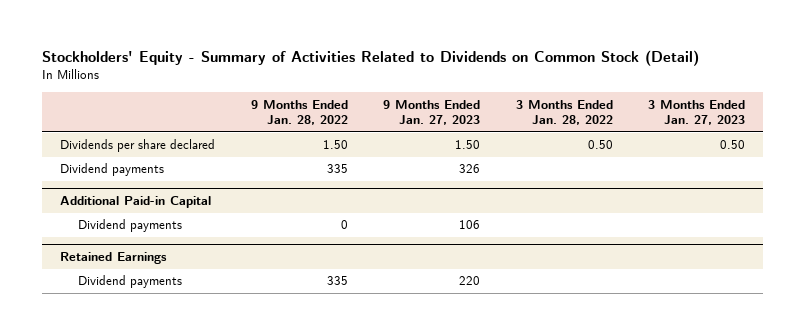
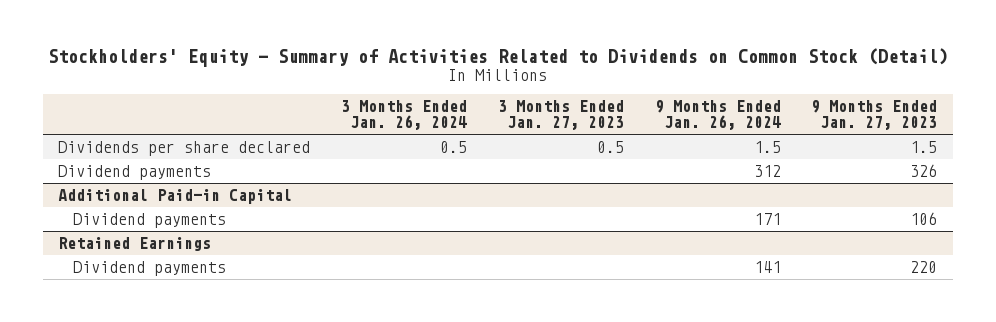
[250,99,348,126] 9 Months Ended Jan. 28, 2022 -> none
[515,99,613,126] 3 Months Ended Jan. 28, 2022 -> none
none -> [341,99,468,131] 3 Months Ended Jan. 26, 2024
none -> [654,99,781,131] 9 Months Ended Jan. 26, 2024
[455,140,481,150] 1.50 -> [910,140,938,153] 1.5
[720,140,746,150] 0.50 -> [596,140,624,153] 0.5

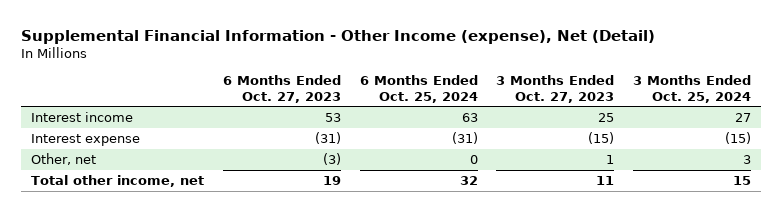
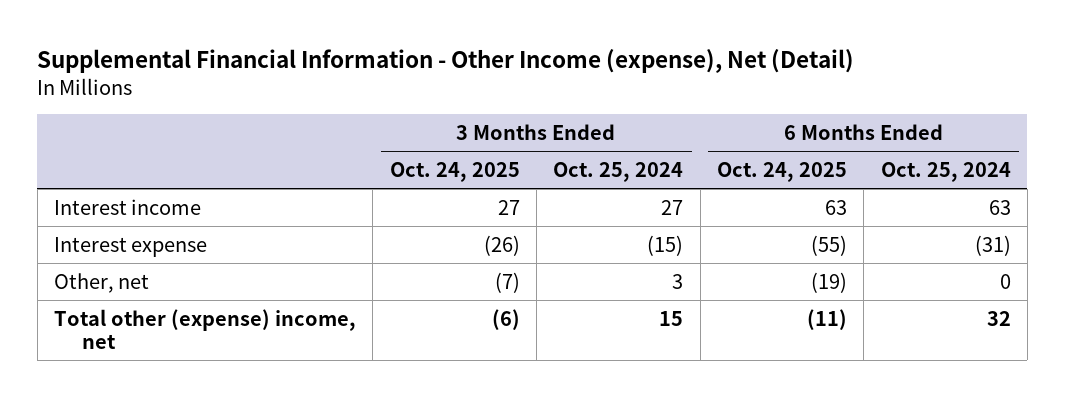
[222,75,341,103] 6 Months Ended Oct. 27, 2023 -> none
[496,75,615,103] 3 Months Ended Oct. 27, 2023 -> none
none -> [389,161,520,182] Oct. 24, 2025
none -> [716,161,847,182] Oct. 24, 2025
[30,174,204,187] Total other income, net -> [53,308,356,349] Total other (expense) income, net

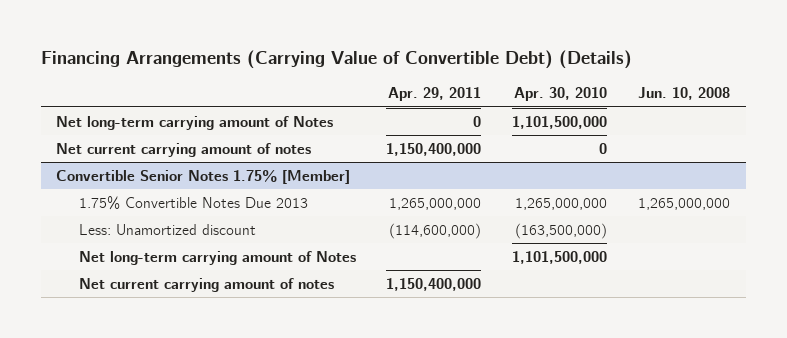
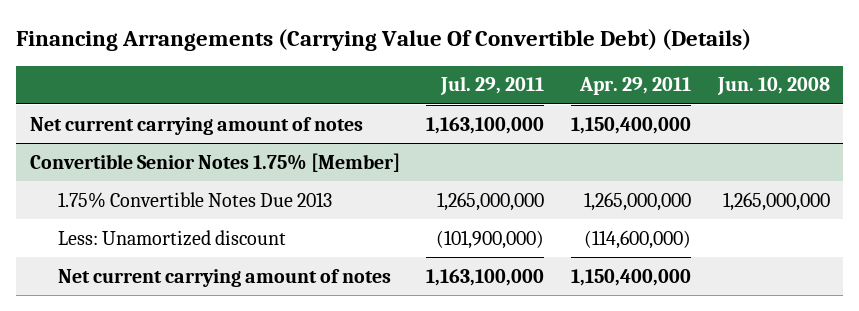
[40,50,632,70] Financing Arrangements (Carrying Value of Convertible Debt) (Details) -> [16,29,752,52] Financing Arrangements (Carrying Value Of Convertible Debt) (Details)
[514,87,608,102] Apr. 30, 2010 -> none
none -> [440,76,545,96] Jul. 29, 2011
[56,115,334,130] Net long-term carrying amount of Notes -> none
[78,250,356,265] Net long-term carrying amount of Notes -> none

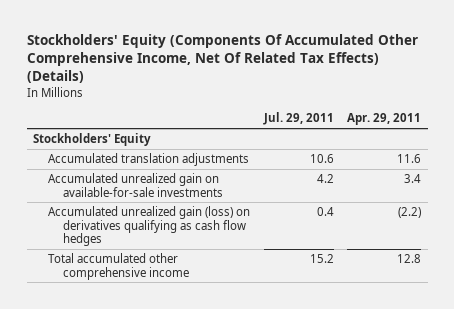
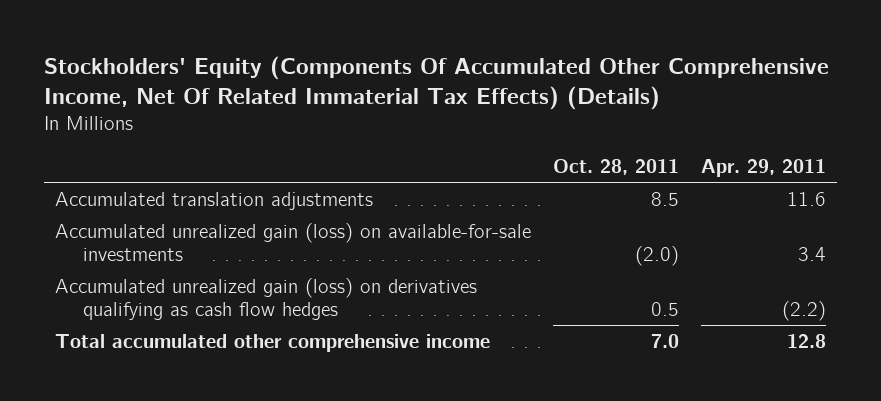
[26,33,418,83] Stockholders' Equity (Components Of Accumulated Other Comprehensive Income, Net Of Related Tax Effects) (Details) -> [43,56,829,111] Stockholders' Equity (Components Of Accumulated Other Comprehensive Income, Net Of Related Immaterial Tax Effects) (Details)
[262,112,334,126] Jul. 29, 2011 -> none
none -> [553,158,680,175] Oct. 28, 2011
[33,132,152,146] Stockholders' Equity -> none
[48,172,224,197] Accumulated unrealized gain on available-for-sale investments -> [55,222,532,261] Accumulated unrealized gain (loss) on available-for-sale investments

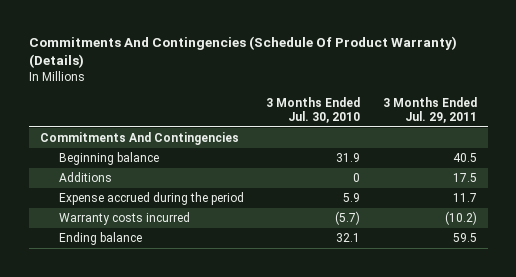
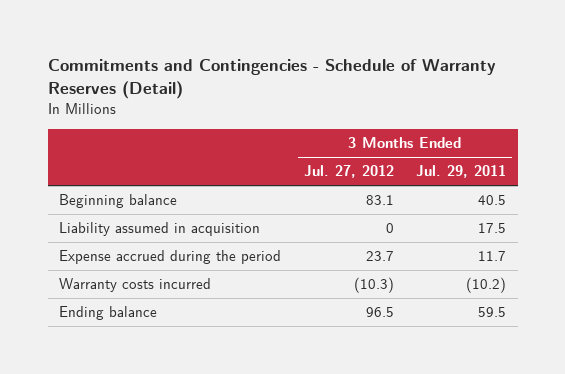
[28,35,457,69] Commitments And Contingencies (Schedule Of Product Warranty) (Details) -> [47,58,496,99] Commitments and Contingencies - Schedule of Warranty Reserves (Detail)
[266,96,361,124] 3 Months Ended Jul. 30, 2010 -> none
none -> [303,165,394,179] Jul. 27, 2012
[39,131,239,145] Commitments And Contingencies -> none
[58,171,112,182] Additions -> [58,222,260,237] Liability assumed in acquisition

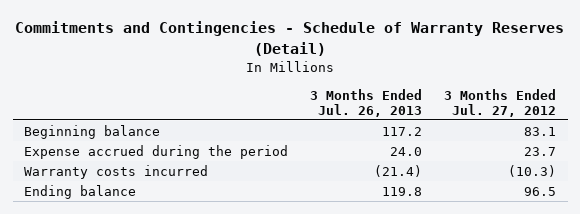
[416,165,507,179] Jul. 29, 2011 -> none
none -> [310,88,423,117] 3 Months Ended Jul. 26, 2013
[58,222,260,237] Liability assumed in acquisition -> none

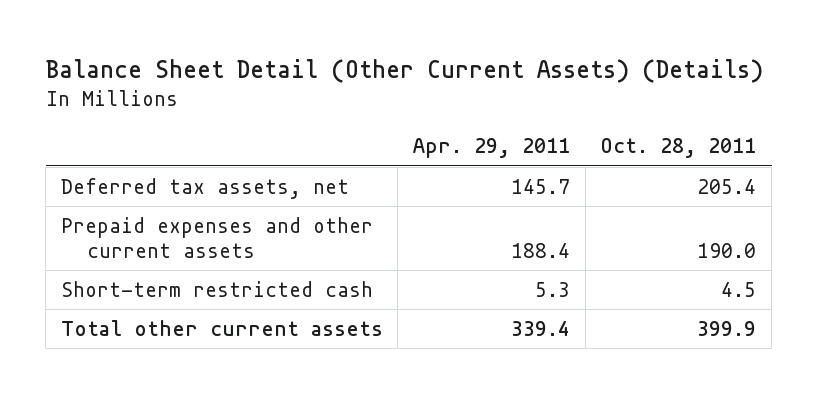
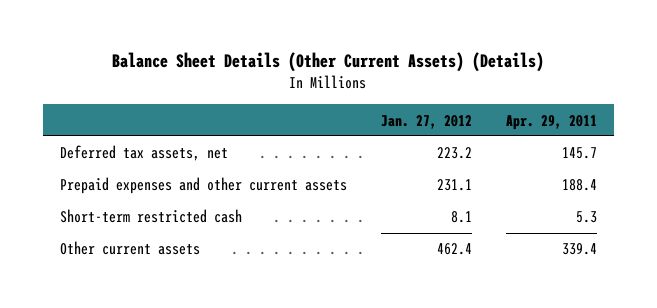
[45,58,763,83] Balance Sheet Detail (Other Current Assets) (Details) -> [112,52,545,73] Balance Sheet Details (Other Current Assets) (Details)
[600,138,757,159] Oct. 28, 2011 -> none
none -> [380,114,472,129] Jan. 27, 2012
[60,319,383,336] Total other current assets -> [59,241,200,256] Other current assets

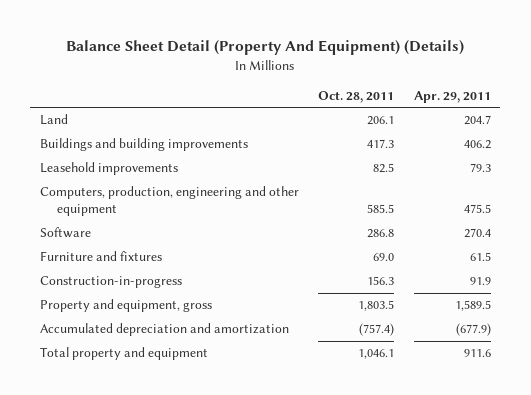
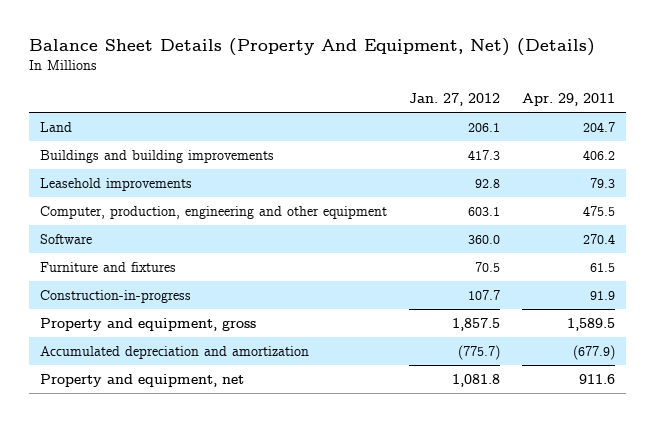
[66,40,465,56] Balance Sheet Detail (Property And Equipment) (Details) -> [28,37,595,56] Balance Sheet Details (Property And Equipment, Net) (Details)
[318,90,395,103] Oct. 28, 2011 -> none
none -> [409,93,501,107] Jan. 27, 2012
[39,186,299,217] Computers, production, engineering and other equipment -> [39,205,387,219] Computer, production, engineering and other equipment
[39,347,208,361] Total property and equipment -> [39,373,244,387] Property and equipment, net

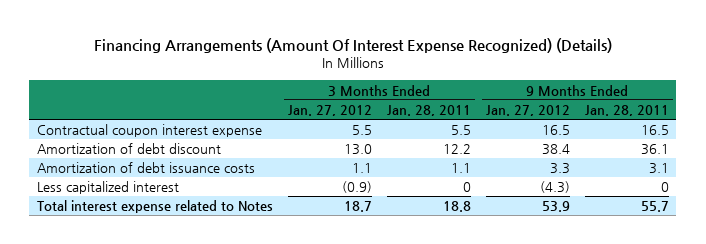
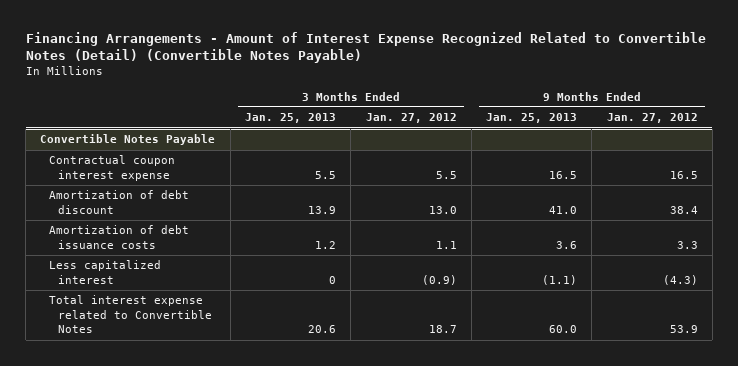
[93,37,612,53] Financing Arrangements (Amount Of Interest Expense Recognized) (Details) -> [25,31,706,64] Financing Arrangements - Amount of Interest Expense Recognized Related to Convertible Notes (Detail) (Convertible Notes Payable)
[386,105,471,117] Jan. 28, 2011 -> none
[584,105,669,117] Jan. 28, 2011 -> none
none -> [244,113,336,124] Jan. 25, 2013
none -> [486,113,578,124] Jan. 25, 2013
none -> [40,134,216,146] Convertible Notes Payable
[36,200,273,214] Total interest expense related to Notes -> [48,295,212,334] Total interest expense related to Convertible Notes

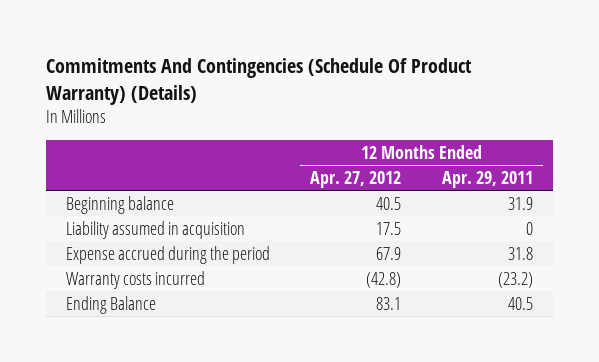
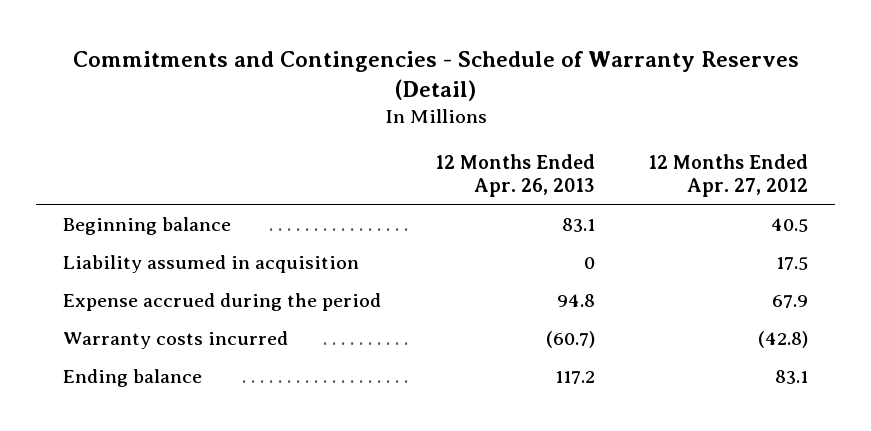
[45,57,472,105] Commitments And Contingencies (Schedule Of Product Warranty) (Details) -> [72,50,799,101] Commitments and Contingencies - Schedule of Warranty Reserves (Detail)
[441,170,533,188] Apr. 29, 2011 -> none
none -> [434,153,595,197] 12 Months Ended Apr. 26, 2013
[66,295,157,314] Ending Balance -> [62,368,202,387] Ending balance

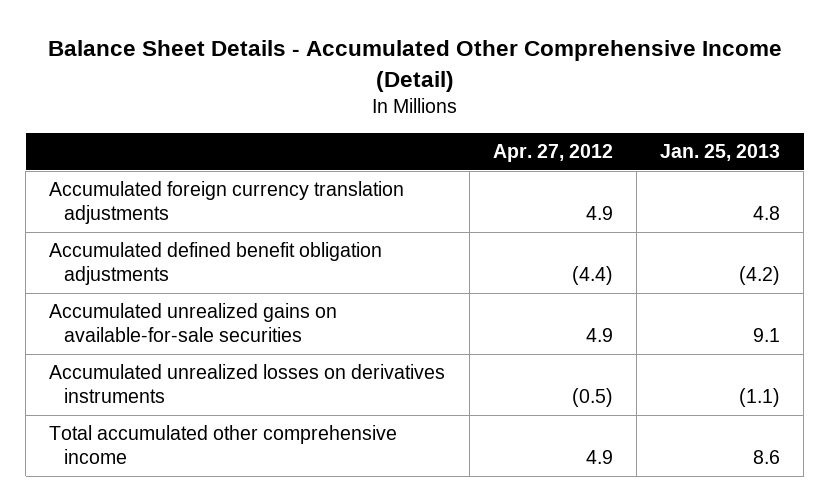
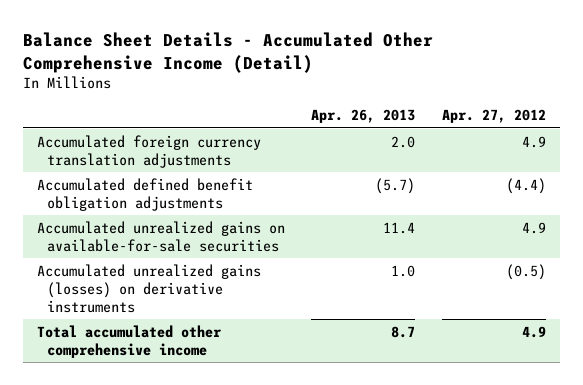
[660,144,781,162] Jan. 25, 2013 -> none
none -> [311,109,416,124] Apr. 26, 2013
[49,364,446,404] Accumulated unrealized losses on derivatives instruments -> [36,263,261,314] Accumulated unrealized gains (losses) on derivative instruments

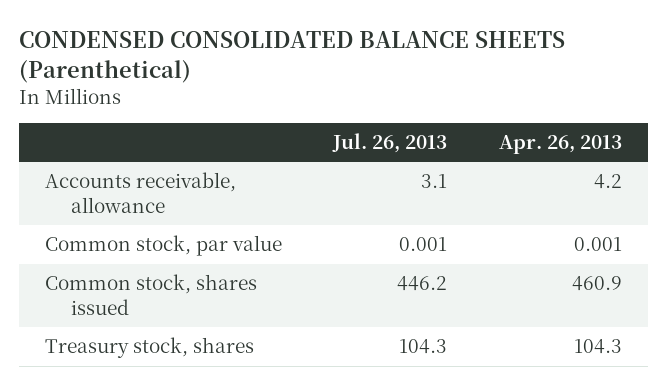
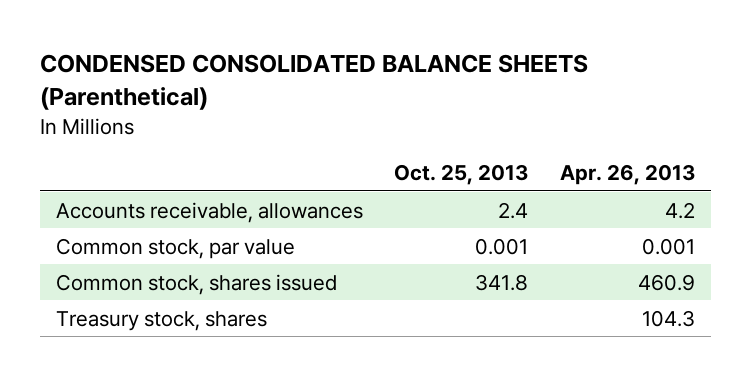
[332,132,448,153] Jul. 26, 2013 -> none
none -> [394,164,529,186] Oct. 25, 2013
[44,172,236,213] Accounts receivable, allowance -> [55,201,363,223] Accounts receivable, allowances

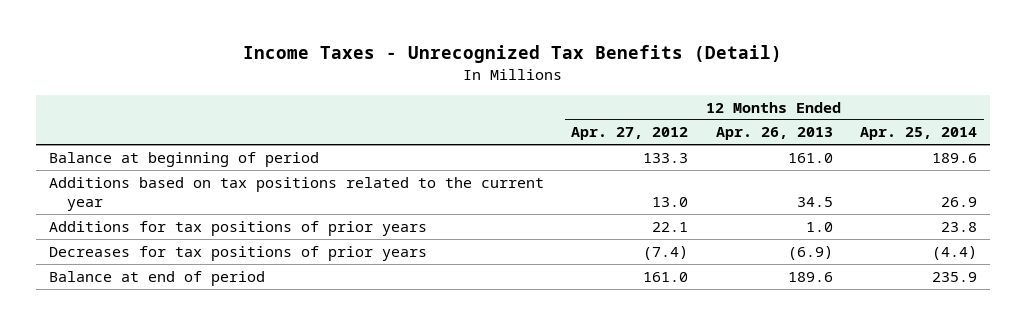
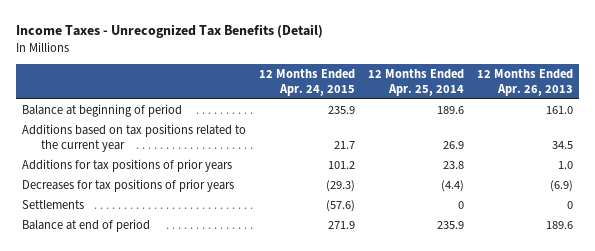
[571,127,689,141] Apr. 27, 2012 -> none
none -> [259,69,356,96] 12 Months Ended Apr. 24, 2015
none -> [22,200,85,210] Settlements

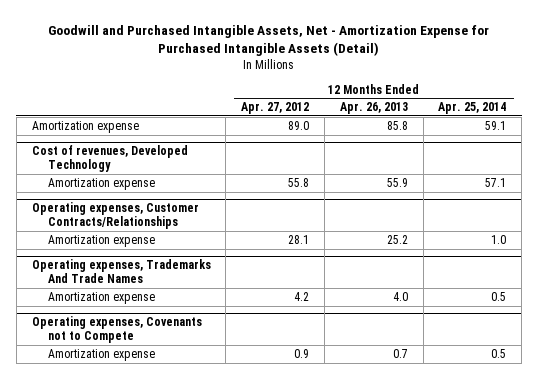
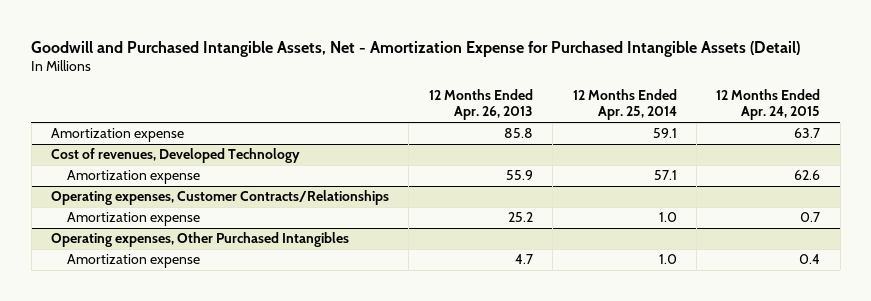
[241,102,310,115] Apr. 27, 2012 -> none
none -> [716,89,821,121] 12 Months Ended Apr. 24, 2015
[31,259,211,284] Operating expenses, Trademarks And Trade Names -> none
[31,316,202,344] Operating expenses, Covenants not to Compete -> none
[47,348,155,361] Amortization expense -> none
none -> [51,232,350,248] Operating expenses, Other Purchased Intangibles
[392,291,408,301] 4.0 -> [514,254,533,265] 4.7
[491,291,507,301] 0.5 -> [658,254,677,265] 1.0

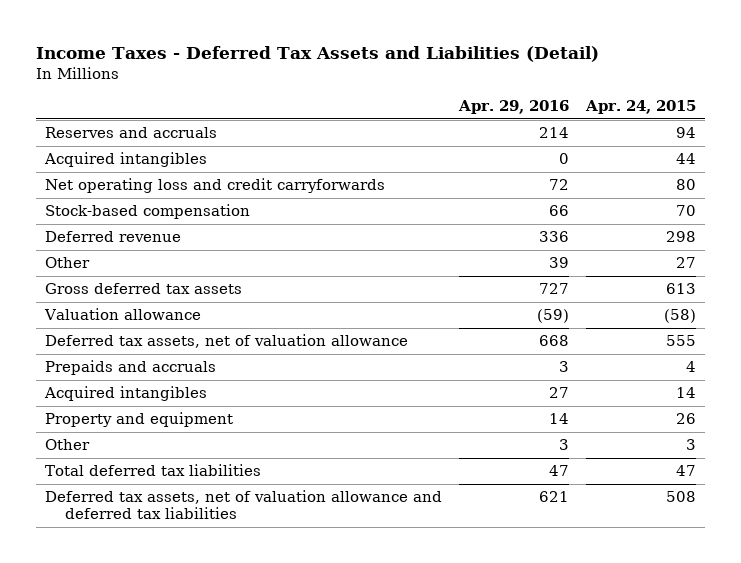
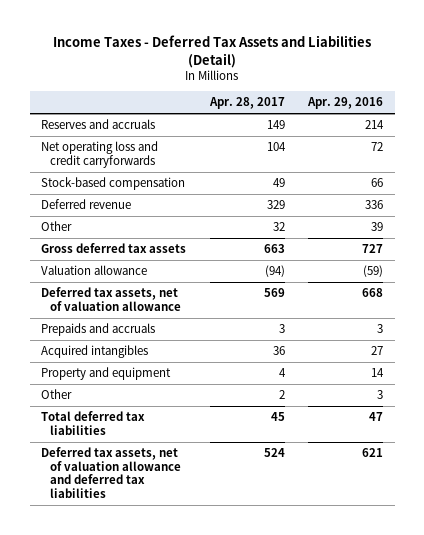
[585,100,697,115] Apr. 24, 2015 -> none
none -> [208,97,285,110] Apr. 28, 2017
[43,152,207,168] Acquired intangibles -> none

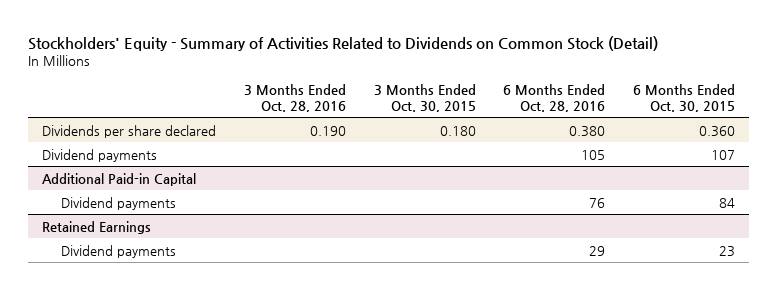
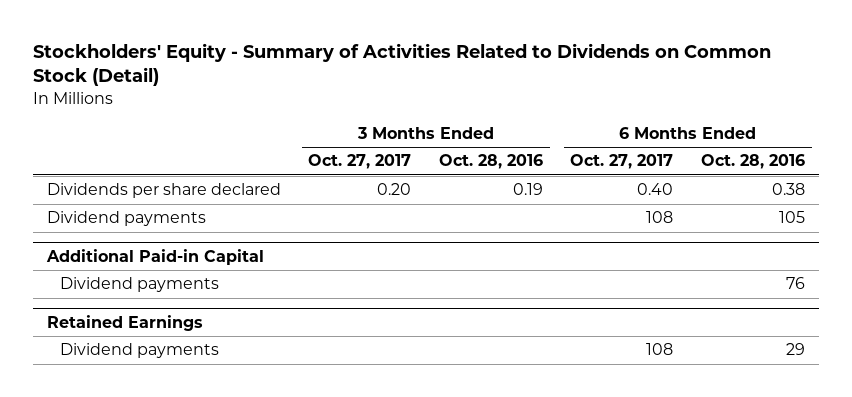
[373,84,476,112] 3 Months Ended Oct. 30, 2015 -> none
[632,84,735,112] 6 Months Ended Oct. 30, 2015 -> none
none -> [308,154,412,170] Oct. 27, 2017
none -> [570,154,674,170] Oct. 27, 2017
[309,125,346,136] 0.190 -> [512,183,543,196] 0.19
[569,125,606,137] 0.380 -> [772,183,806,196] 0.38

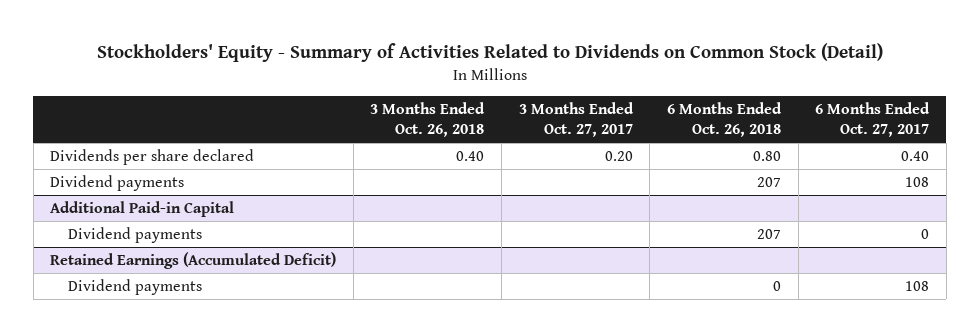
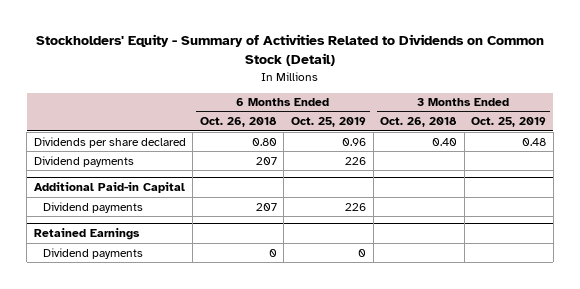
[518,101,634,138] 3 Months Ended Oct. 27, 2017 -> none
[815,101,931,138] 6 Months Ended Oct. 27, 2017 -> none
none -> [291,117,367,128] Oct. 25, 2019
none -> [471,117,547,128] Oct. 25, 2019
[50,252,337,270] Retained Earnings (Accumulated Deficit) -> [33,228,140,241] Retained Earnings

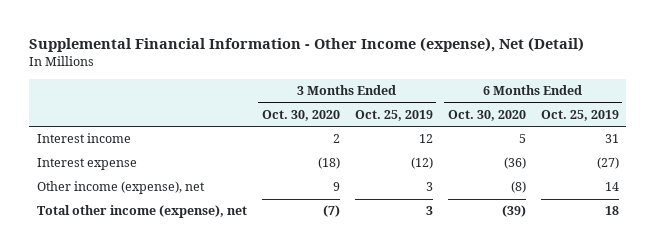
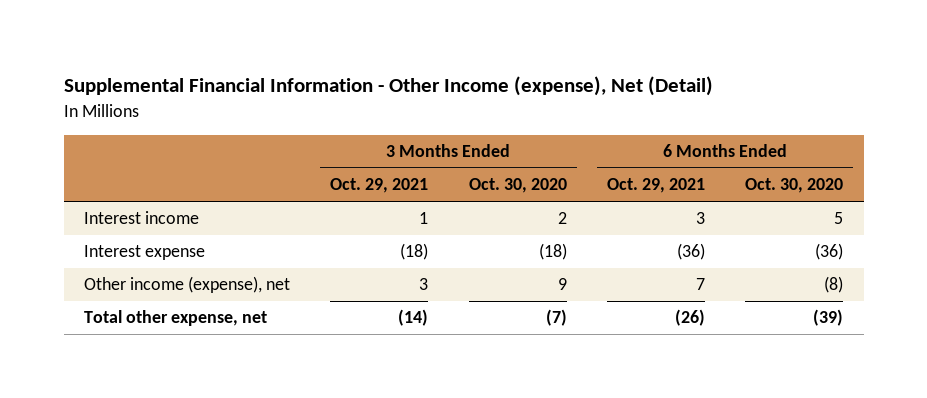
[354,110,433,122] Oct. 25, 2019 -> none
[540,110,619,122] Oct. 25, 2019 -> none
none -> [330,178,429,194] Oct. 29, 2021
none -> [606,178,705,194] Oct. 29, 2021
[36,205,247,219] Total other income (expense), net -> [83,310,267,327] Total other expense, net

